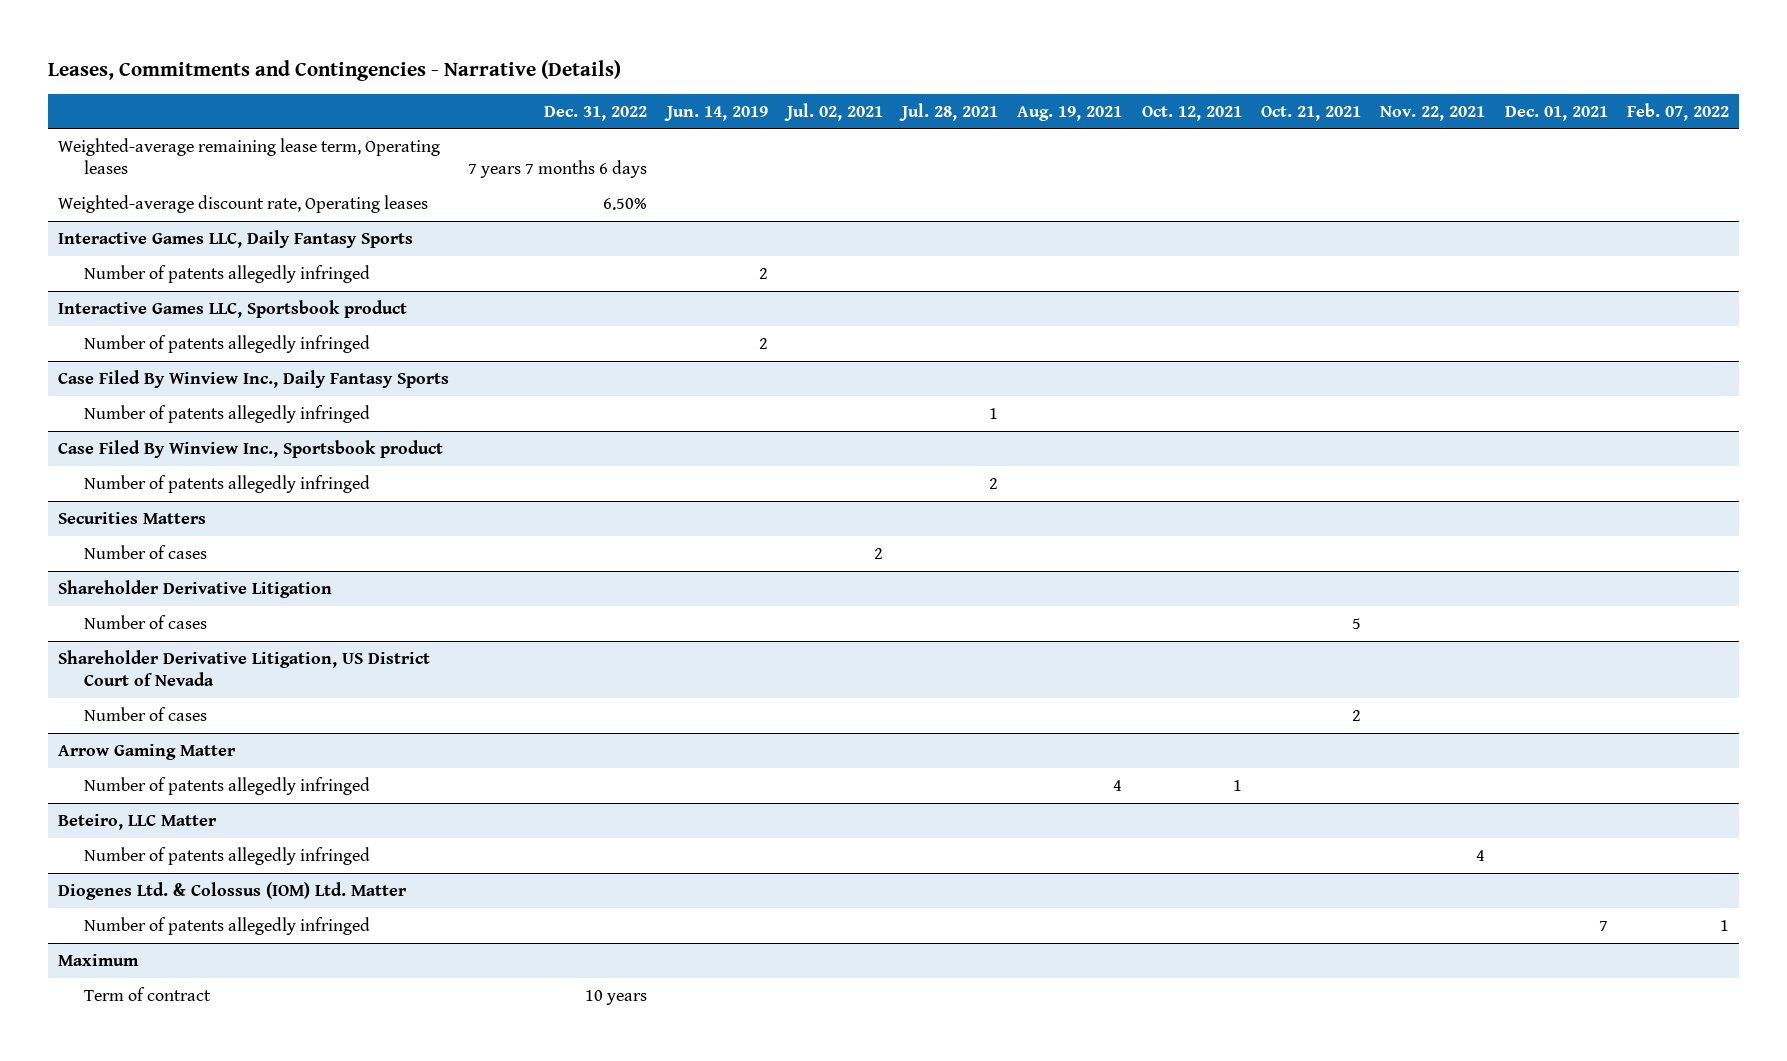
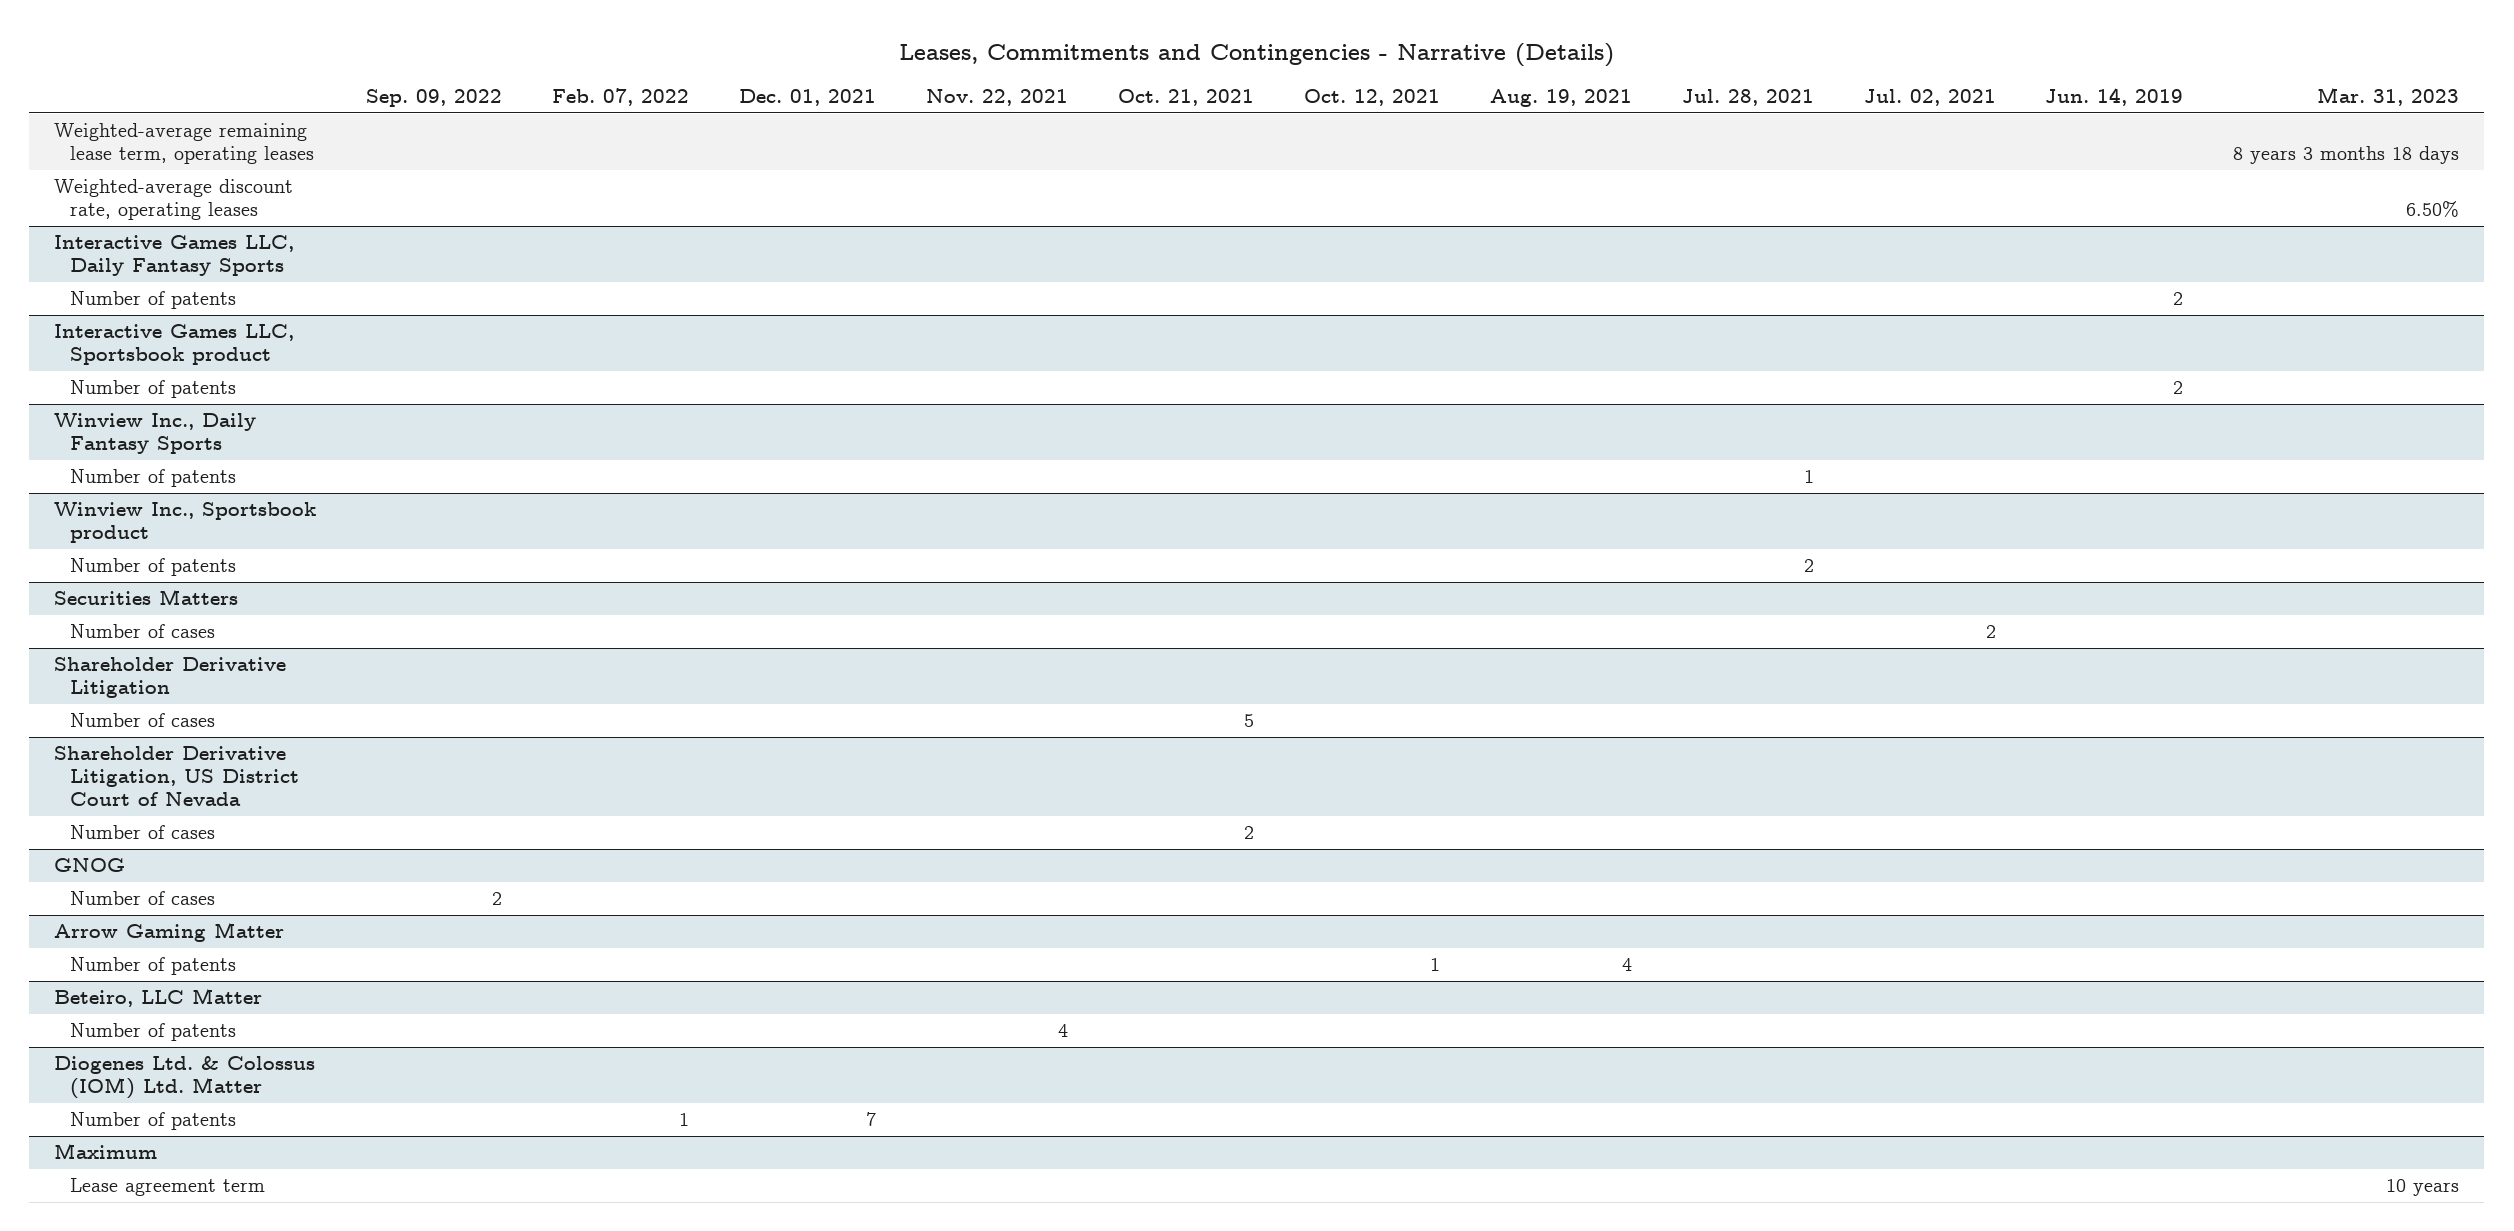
[544,105,648,121] Dec. 31, 2022 -> none
none -> [366,88,503,107] Sep. 09, 2022
none -> [2317,86,2460,106] Mar. 31, 2023
[57,137,440,174] Weighted-average remaining lease term, Operating leases -> [54,123,315,165] Weighted-average remaining lease term, operating leases
[57,194,428,213] Weighted-average discount rate, Operating leases -> [54,179,294,221] Weighted-average discount rate, operating leases
[84,264,371,283] Number of patents allegedly infringed -> [70,291,237,310] Number of patents
[84,334,371,353] Number of patents allegedly infringed -> [70,380,237,399] Number of patents
[57,369,449,388] Case Filed By Winview Inc., Daily Fantasy Sports -> [54,413,257,455] Winview Inc., Daily Fantasy Sports
[84,404,371,423] Number of patents allegedly infringed -> [70,469,237,488] Number of patents
[57,439,443,458] Case Filed By Winview Inc., Sportsbook product -> [54,502,317,544] Winview Inc., Sportsbook product
[84,474,371,493] Number of patents allegedly infringed -> [70,558,237,577] Number of patents
none -> [54,858,126,873] GNOG
none -> [70,891,216,906] Number of cases
[84,776,371,795] Number of patents allegedly infringed -> [70,957,237,976] Number of patents
[84,846,371,865] Number of patents allegedly infringed -> [70,1023,237,1042] Number of patents
[84,916,371,935] Number of patents allegedly infringed -> [70,1112,237,1131] Number of patents
[84,986,212,1001] Term of contract -> [70,1178,266,1197] Lease agreement term

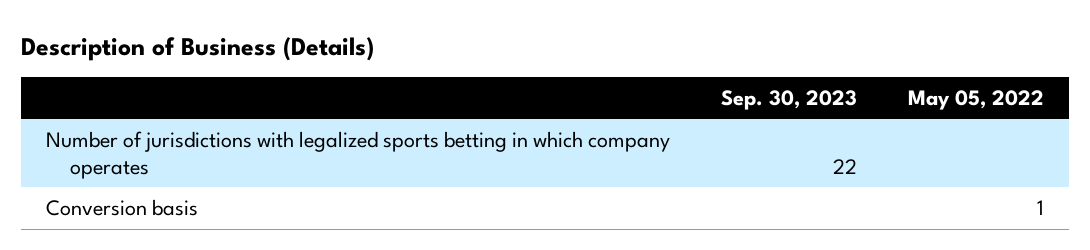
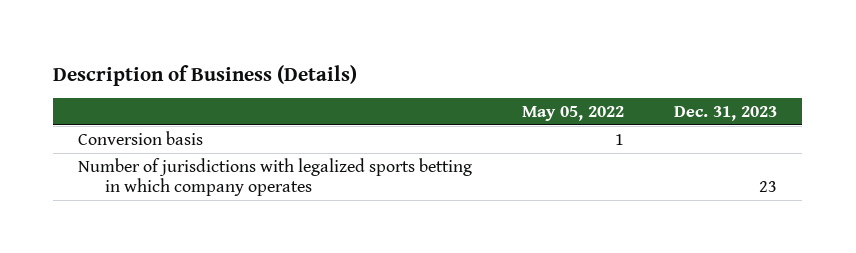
[720,89,857,110] Sep. 30, 2023 -> none
none -> [674,106,778,122] Dec. 31, 2023
[46,131,671,179] Number of jurisdictions with legalized sports betting in which company operates -> [78,157,473,197] Number of jurisdictions with legalized sports betting in which company operates

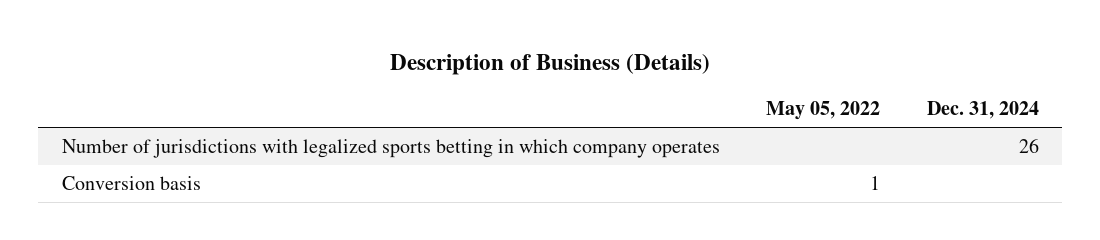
[674,106,778,122] Dec. 31, 2023 -> none
none -> [926,101,1039,120] Dec. 31, 2024
[78,130,204,145] Conversion basis -> [61,176,201,191] Conversion basis

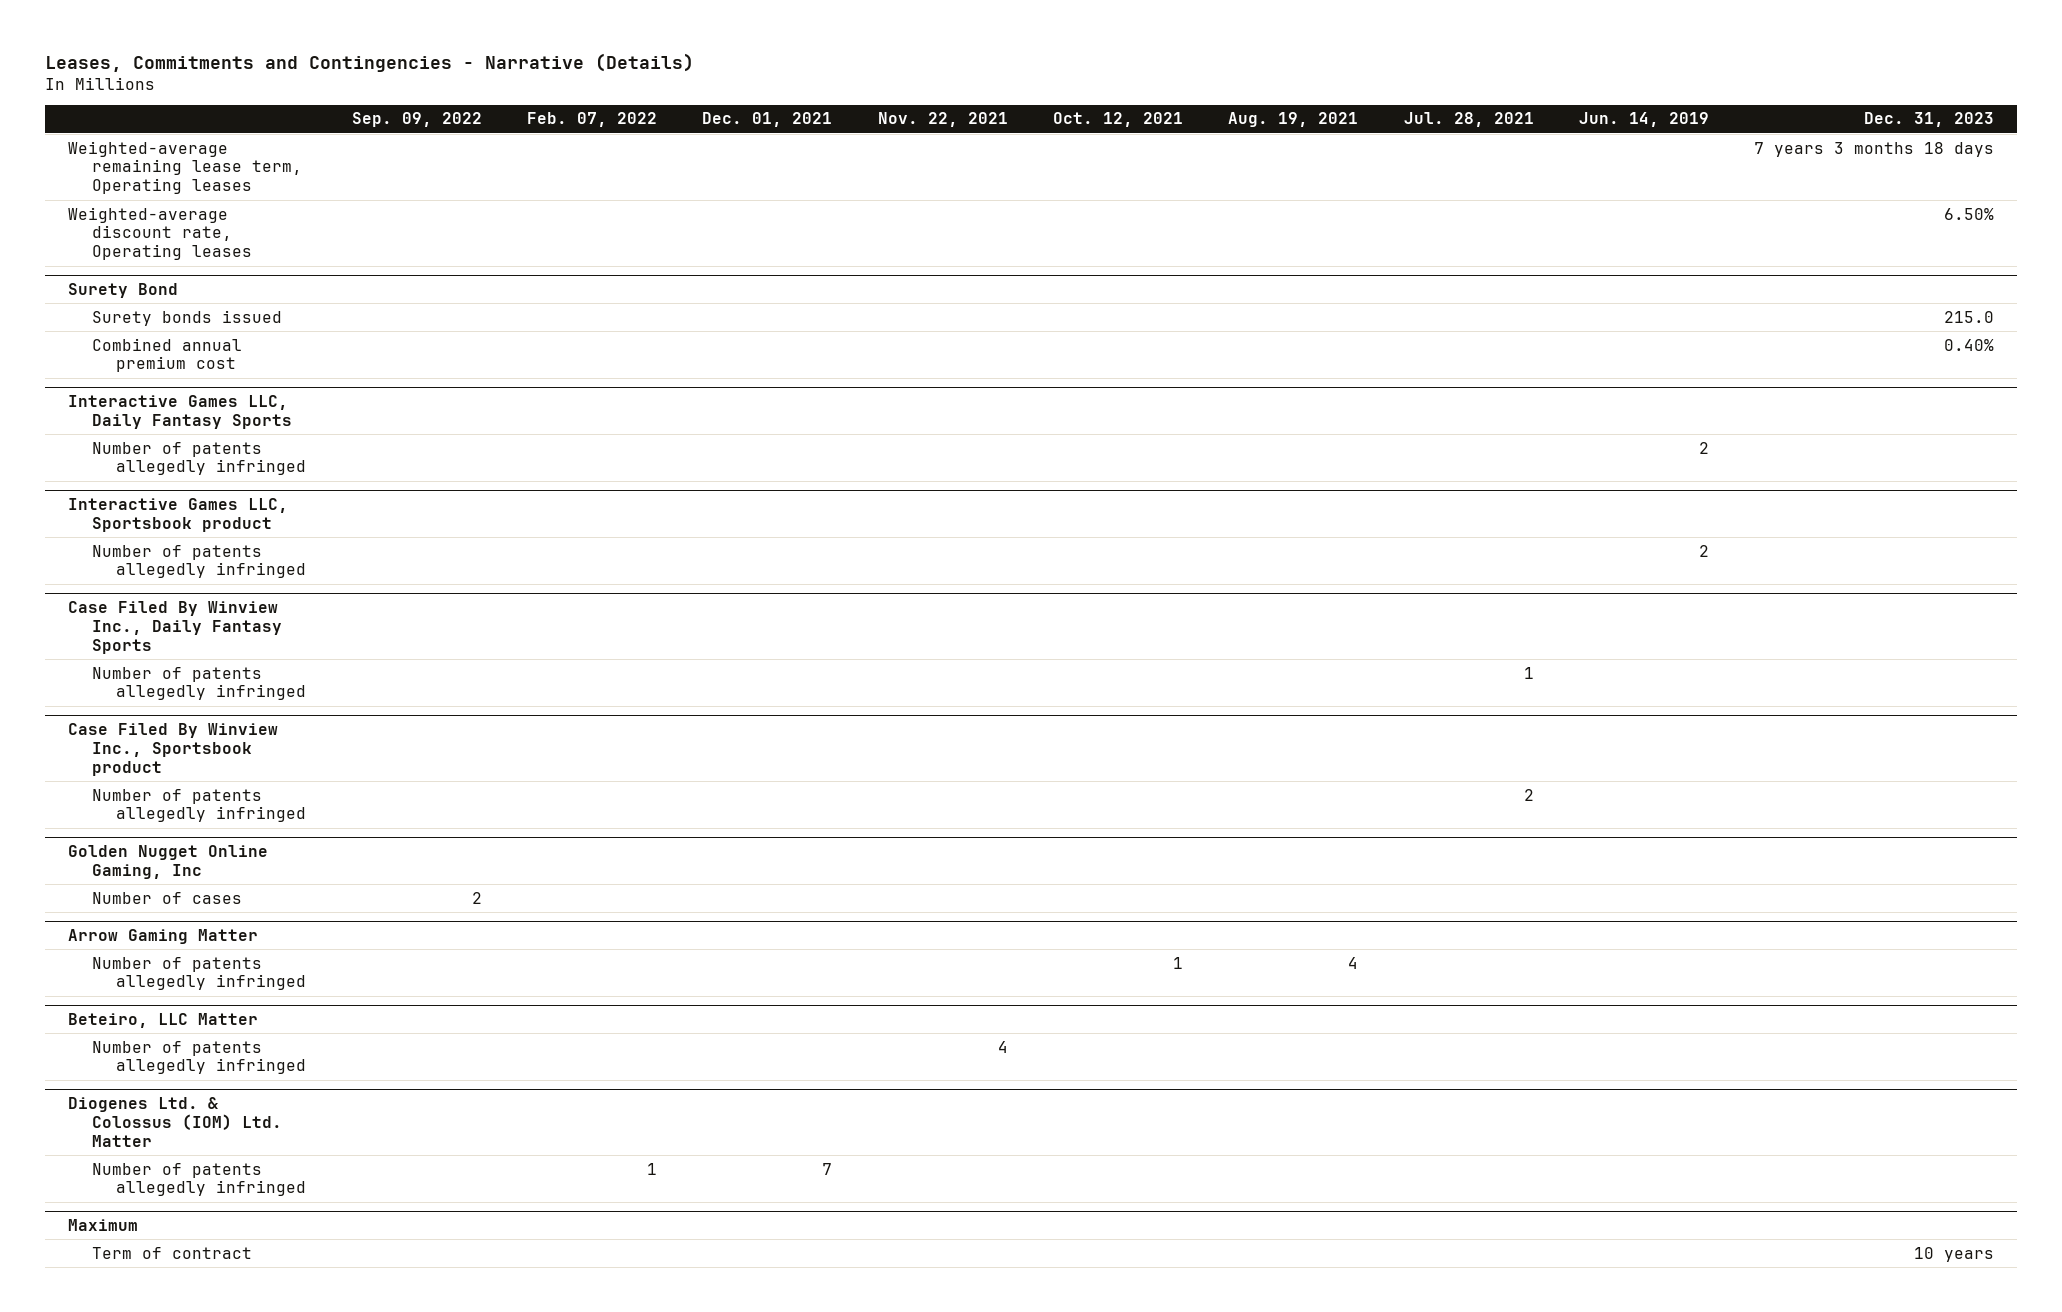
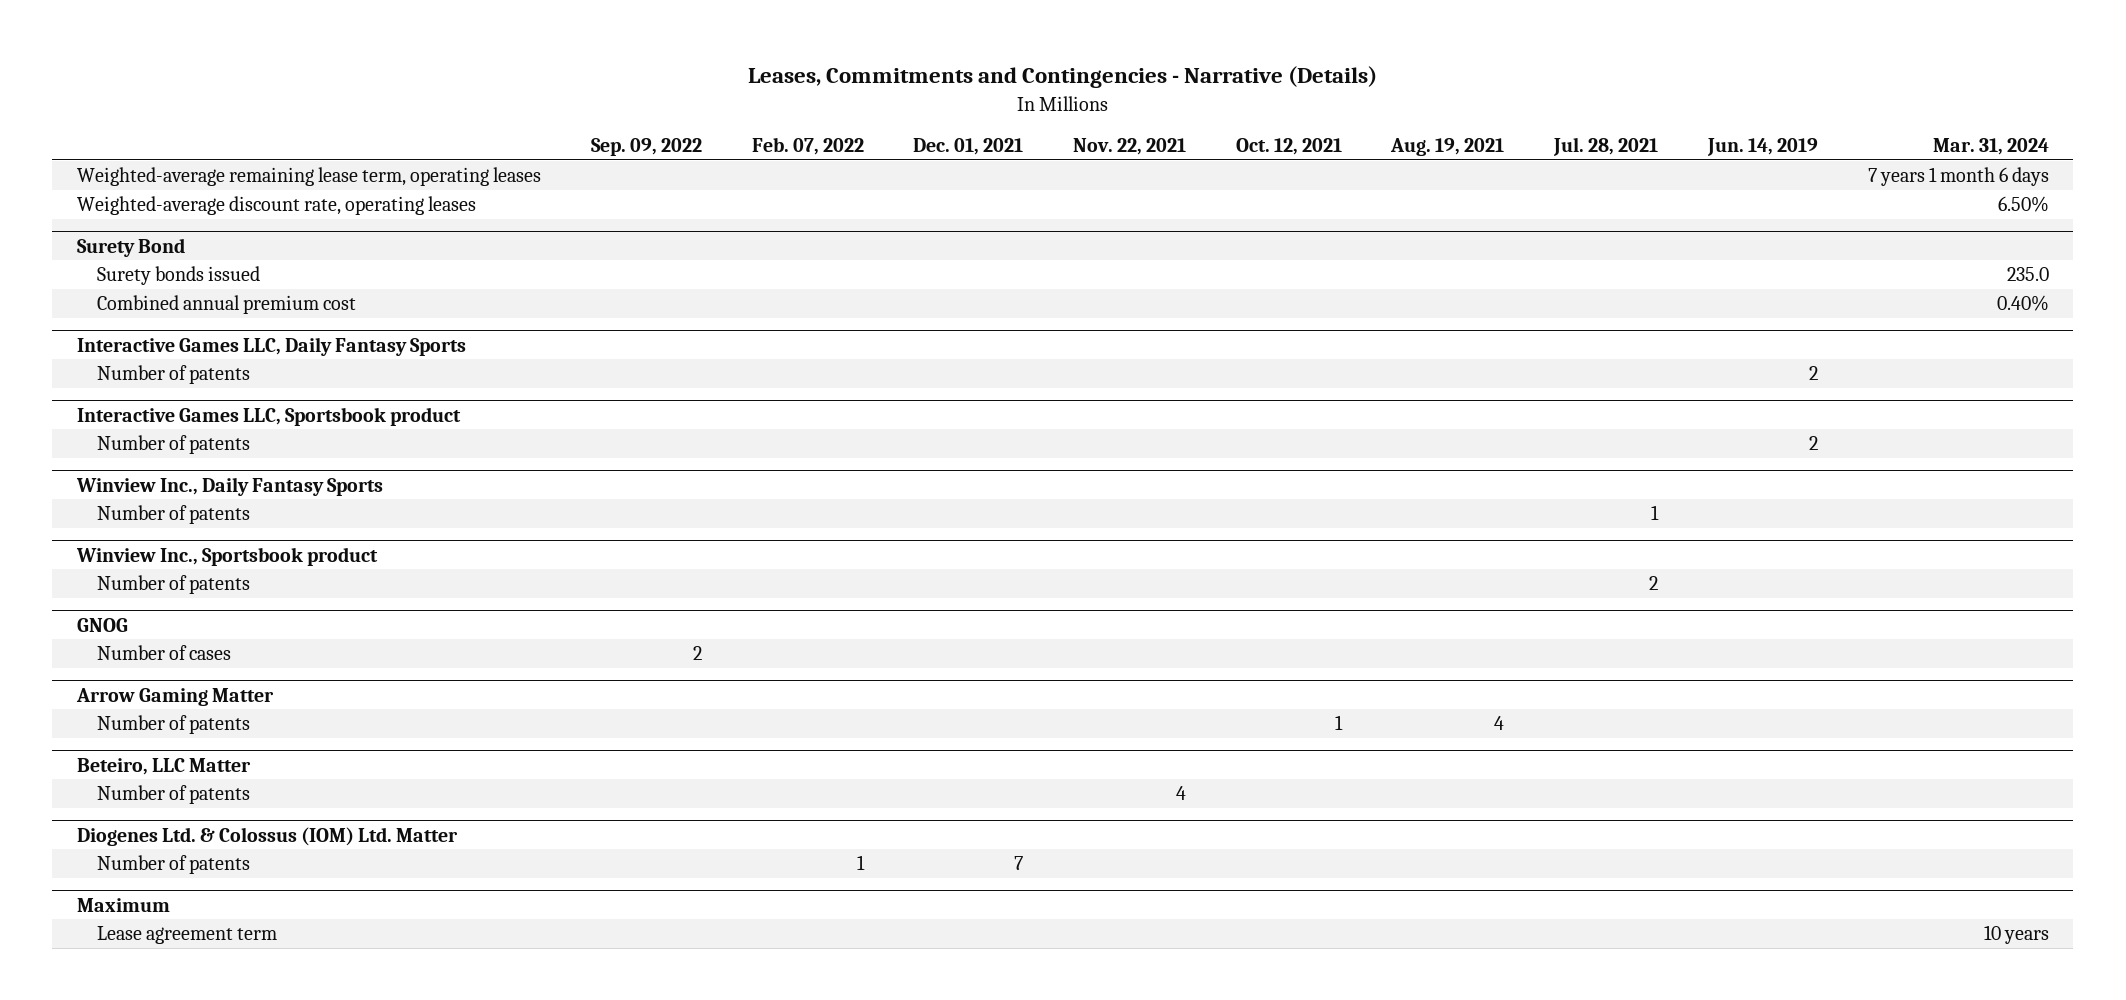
[1864,112,1995,128] Dec. 31, 2023 -> none
none -> [1932,138,2049,156] Mar. 31, 2024
[67,140,303,195] Weighted-average remaining lease term, Operating leases -> [77,167,542,187] Weighted-average remaining lease term, operating leases
[67,206,253,261] Weighted-average discount rate, Operating leases -> [77,196,477,216] Weighted-average discount rate, operating leases
[92,441,307,476] Number of patents allegedly infringed -> [97,365,251,385] Number of patents
[92,544,307,579] Number of patents allegedly infringed -> [97,435,251,455] Number of patents
[67,601,283,654] Case Filed By Winview Inc., Daily Fantasy Sports -> [76,476,384,496] Winview Inc., Daily Fantasy Sports
[92,666,307,701] Number of patents allegedly infringed -> [97,505,251,525] Number of patents
[67,723,278,776] Case Filed By Winview Inc., Sportsbook product -> [76,546,379,566] Winview Inc., Sportsbook product
[92,788,307,823] Number of patents allegedly infringed -> [97,575,251,595] Number of patents
[67,845,268,879] Golden Nugget Online Gaming, Inc -> [77,617,129,632] GNOG
[92,956,307,991] Number of patents allegedly infringed -> [97,715,251,735] Number of patents
[92,1040,307,1075] Number of patents allegedly infringed -> [97,785,251,805] Number of patents
[92,1162,307,1197] Number of patents allegedly infringed -> [97,855,251,875] Number of patents
[92,1246,253,1259] Term of contract -> [97,926,278,945] Lease agreement term

